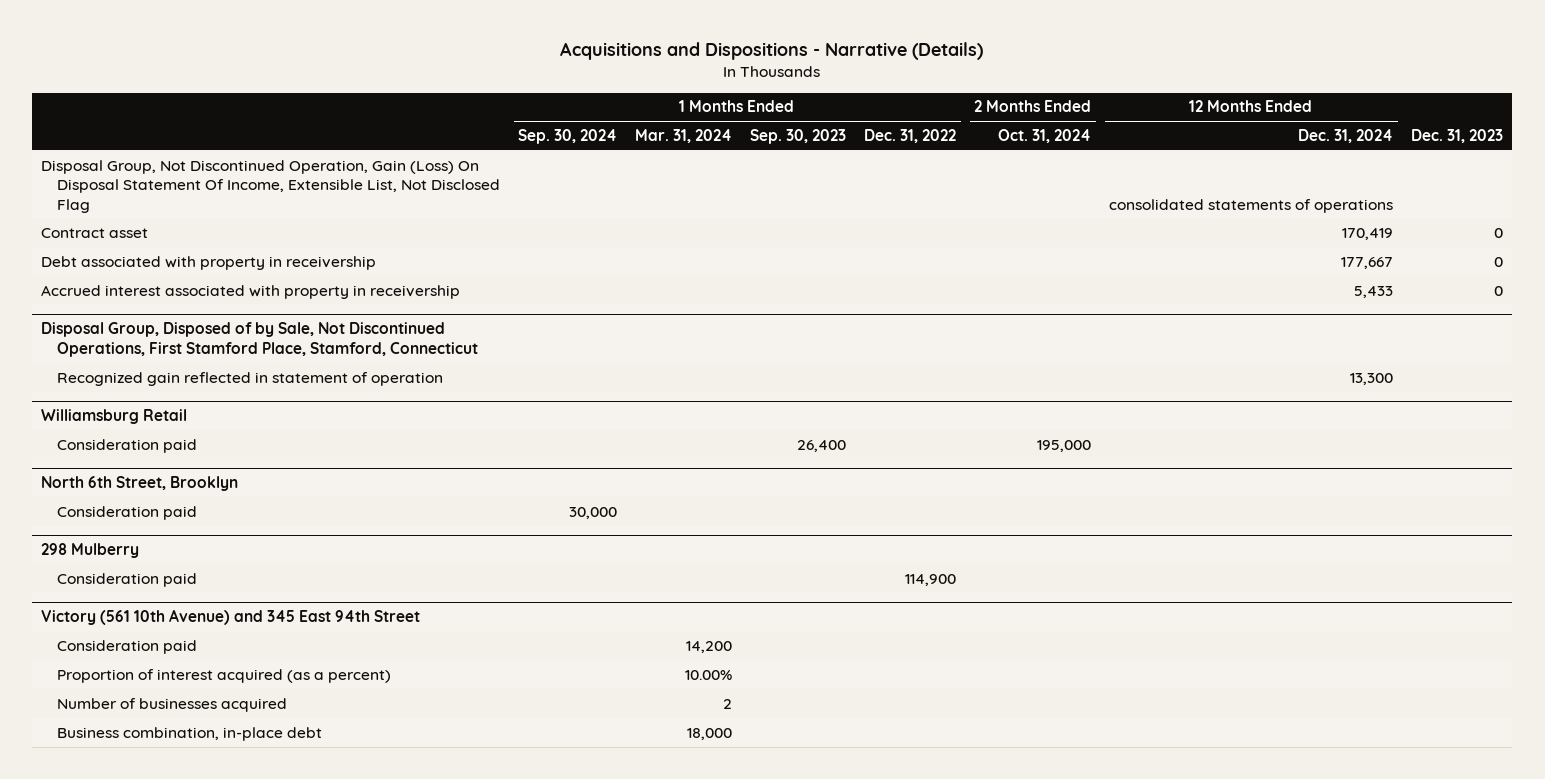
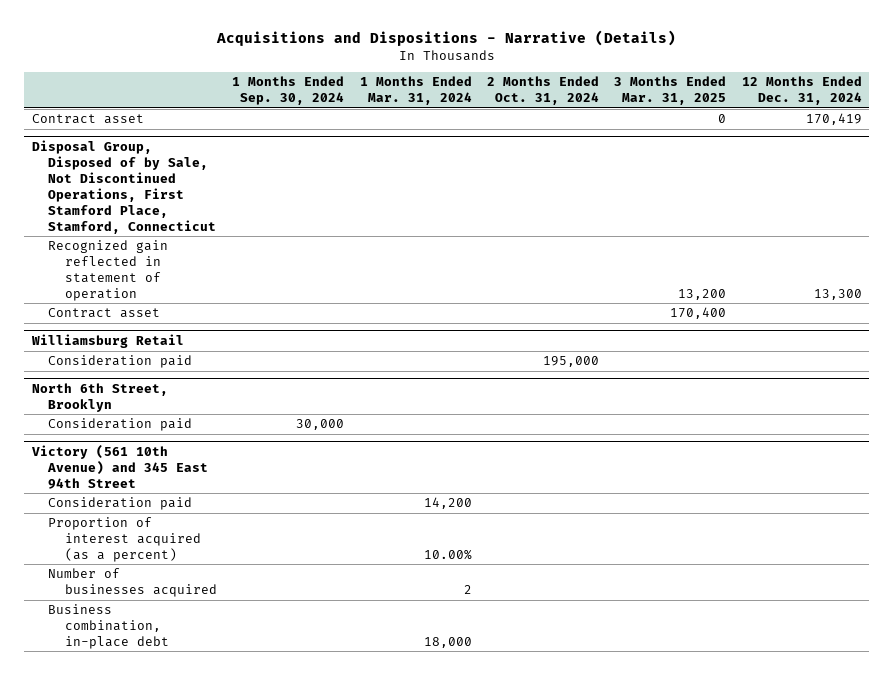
[750,128,847,144] Sep. 30, 2023 -> none
[864,128,957,143] Dec. 31, 2022 -> none
[1411,128,1504,143] Dec. 31, 2023 -> none
none -> [614,76,727,106] 3 Months Ended Mar. 31, 2025
[41,159,501,213] Disposal Group, Not Discontinued Operation, Gain (Loss) On Disposal Statement Of Income, Extensible List, Not Disclosed Flag -> none
[41,255,377,270] Debt associated with property in receivership -> none
[41,284,461,299] Accrued interest associated with property in receivership -> none
none -> [48,308,161,319] Contract asset
[41,543,140,559] 298 Mulberry -> none
[57,572,198,587] Consideration paid -> none

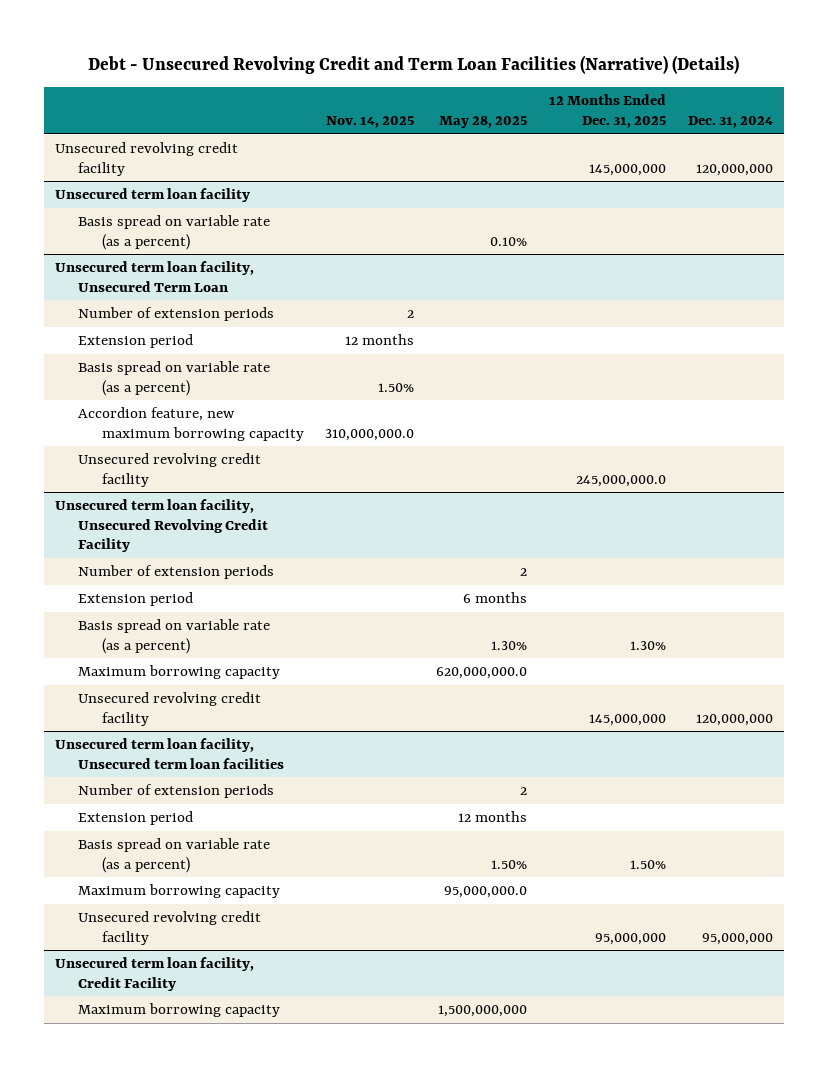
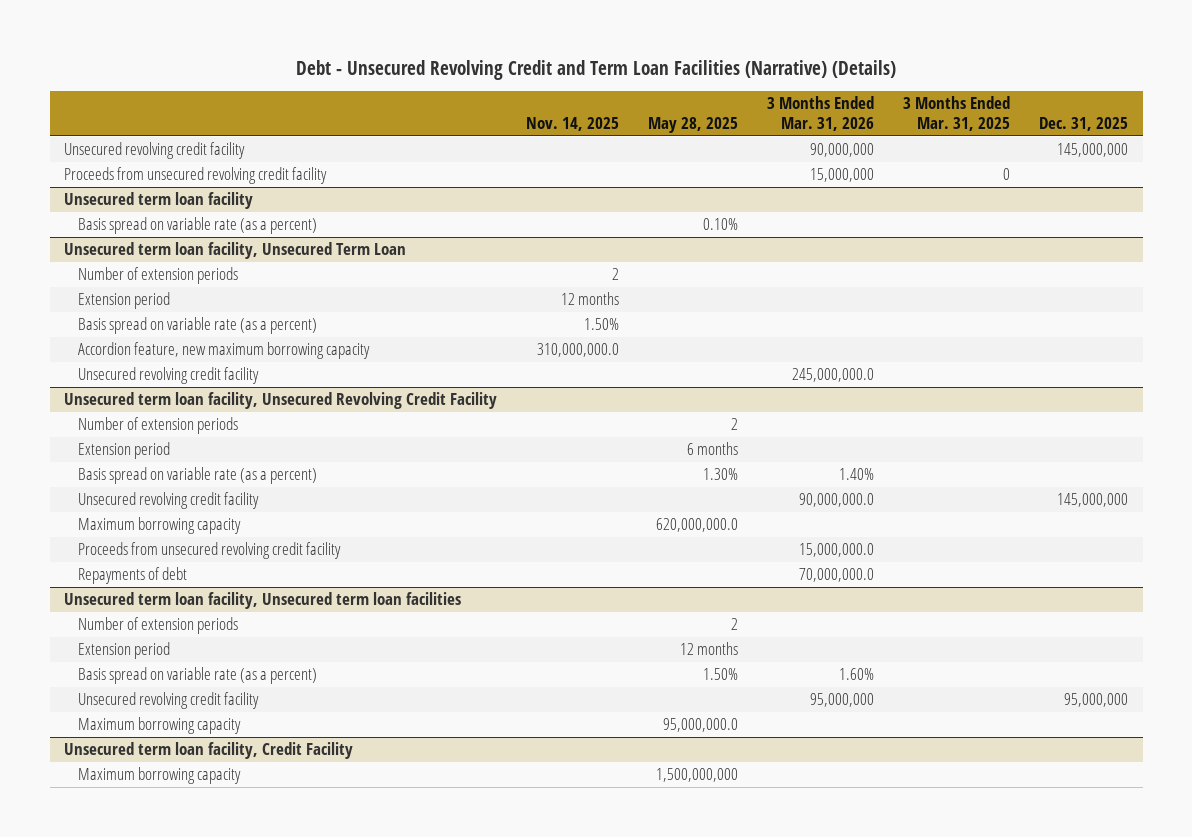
[549,94,667,129] 12 Months Ended Dec. 31, 2025 -> none
[688,116,774,129] Dec. 31, 2024 -> none
none -> [767,96,875,131] 3 Months Ended Mar. 31, 2026
none -> [903,96,1011,131] 3 Months Ended Mar. 31, 2025
none -> [1039,116,1129,131] Dec. 31, 2025
none -> [64,167,328,185] Proceeds from unsecured revolving credit facility
[78,665,281,680] Maximum borrowing capacity -> [78,517,242,535] Maximum borrowing capacity
none -> [78,542,342,560] Proceeds from unsecured revolving credit facility
none -> [78,567,188,585] Repayments of debt
[78,884,281,899] Maximum borrowing capacity -> [78,717,242,735] Maximum borrowing capacity

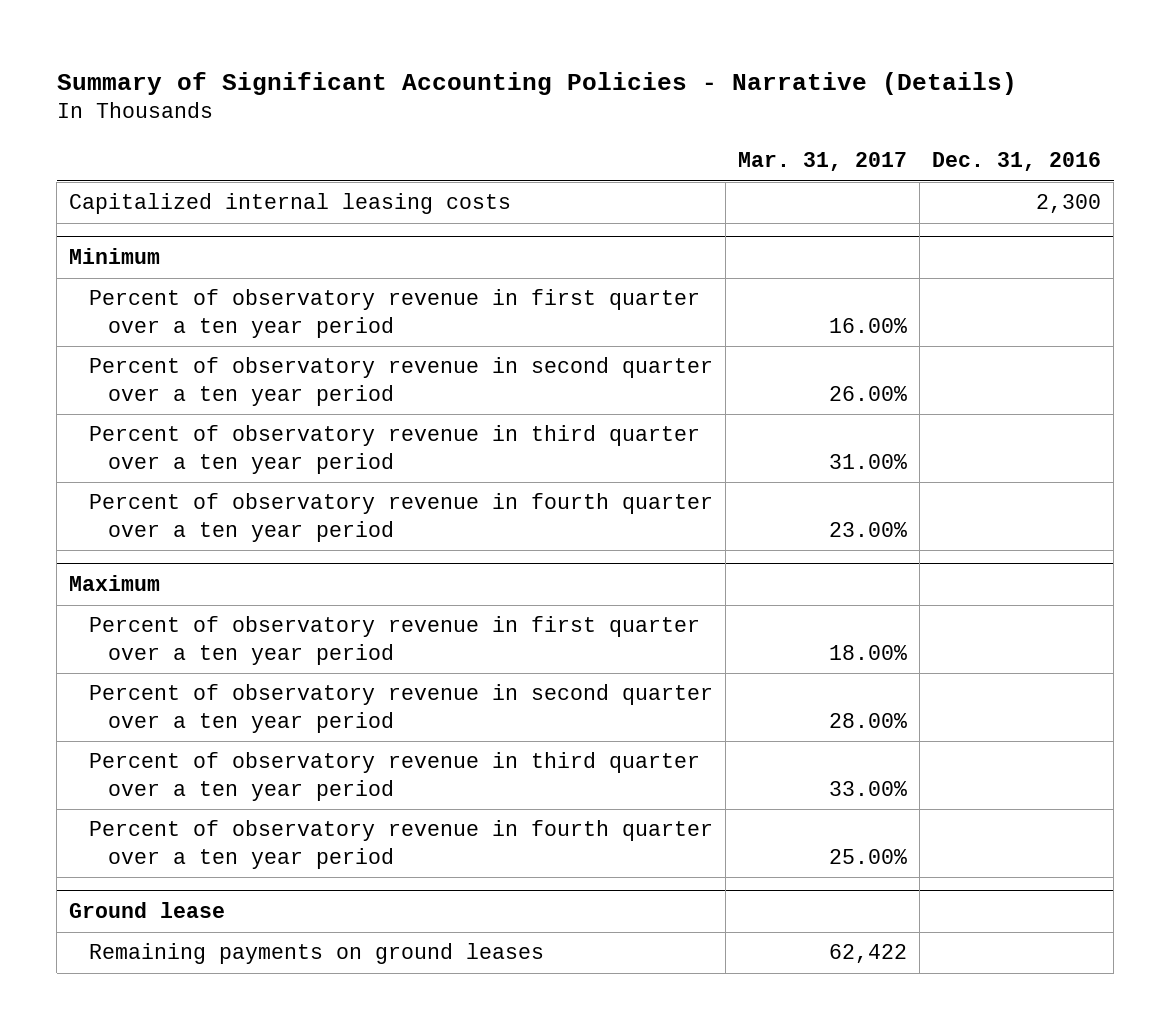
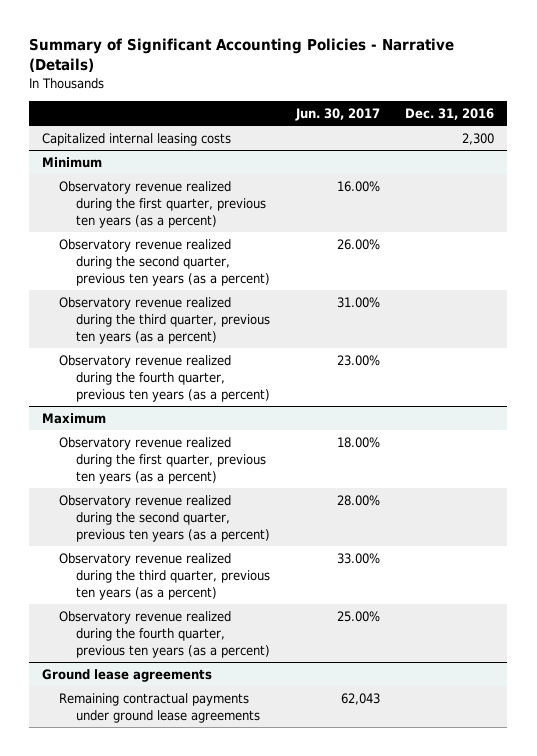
[738,152,908,172] Mar. 31, 2017 -> none
none -> [294,107,380,121] Jun. 30, 2017
[88,289,700,338] Percent of observatory revenue in first quarter over a ten year period -> [59,181,267,228] Observatory revenue realized during the first quarter, previous ten years (as a percent)
[88,357,713,406] Percent of observatory revenue in second quarter over a ten year period -> [59,239,271,286] Observatory revenue realized during the second quarter, previous ten years (as a percent)
[88,425,700,474] Percent of observatory revenue in third quarter over a ten year period -> [59,297,271,344] Observatory revenue realized during the third quarter, previous ten years (as a percent)
[88,493,713,542] Percent of observatory revenue in fourth quarter over a ten year period -> [59,355,271,402] Observatory revenue realized during the fourth quarter, previous ten years (as a percent)
[88,616,700,665] Percent of observatory revenue in first quarter over a ten year period -> [59,437,267,484] Observatory revenue realized during the first quarter, previous ten years (as a percent)
[88,684,713,733] Percent of observatory revenue in second quarter over a ten year period -> [59,495,271,542] Observatory revenue realized during the second quarter, previous ten years (as a percent)
[88,752,700,801] Percent of observatory revenue in third quarter over a ten year period -> [59,553,271,600] Observatory revenue realized during the third quarter, previous ten years (as a percent)
[88,820,713,869] Percent of observatory revenue in fourth quarter over a ten year period -> [59,611,271,658] Observatory revenue realized during the fourth quarter, previous ten years (as a percent)
[69,902,226,919] Ground lease -> [42,669,213,683] Ground lease agreements
[88,943,544,965] Remaining payments on ground leases -> [59,693,261,723] Remaining contractual payments under ground lease agreements

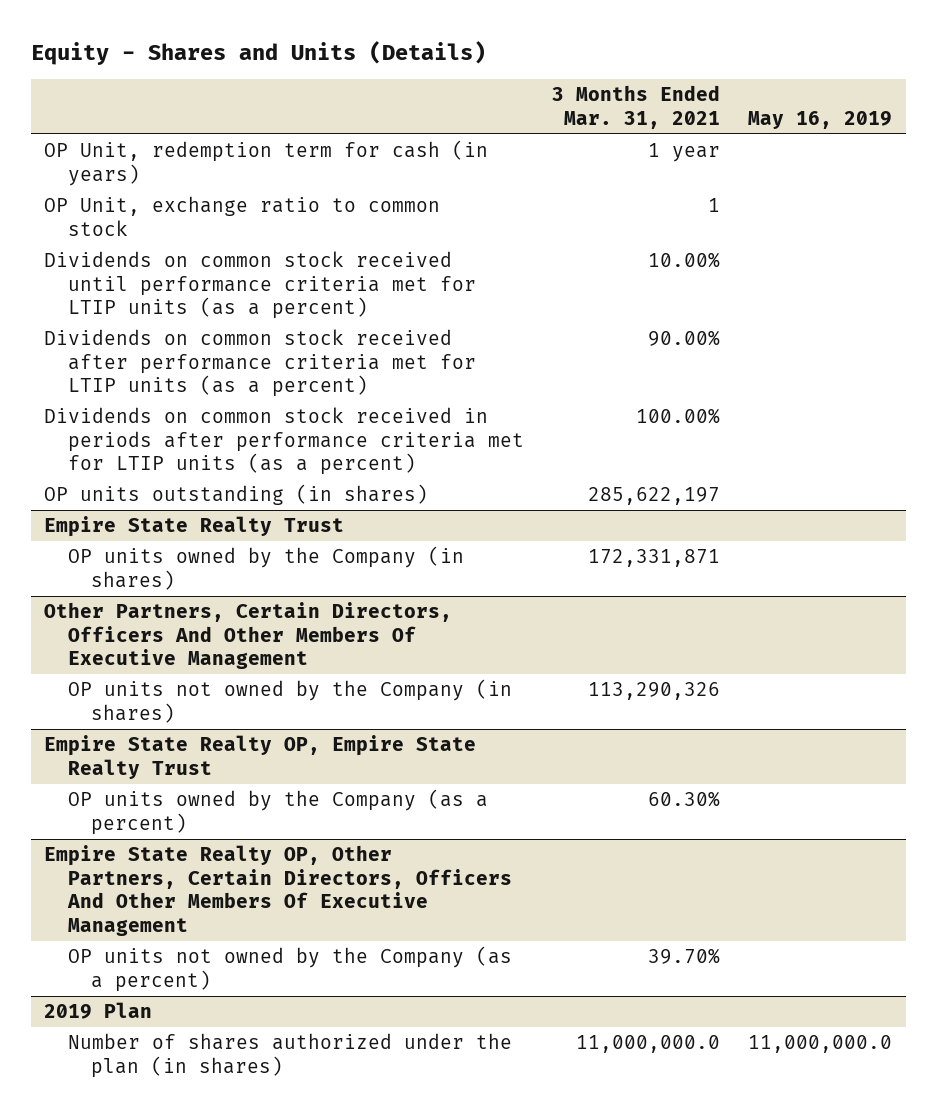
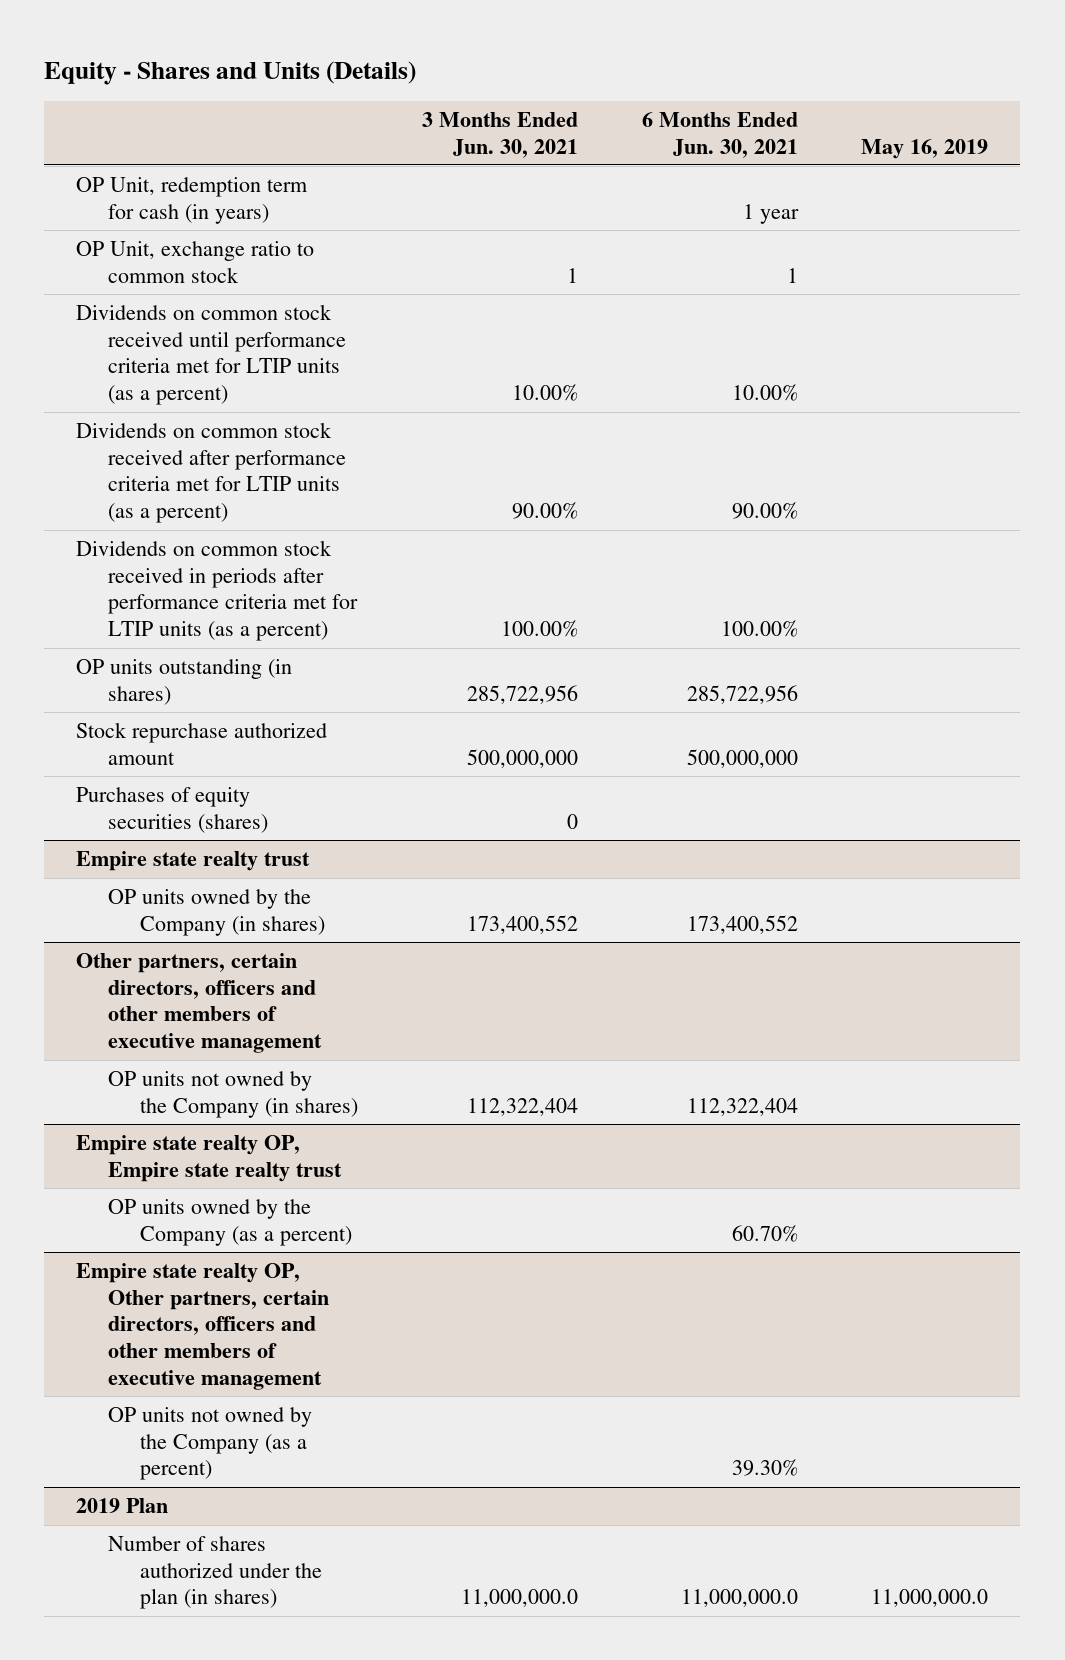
[551,84,720,129] 3 Months Ended Mar. 31, 2021 -> none
none -> [421,111,578,158] 3 Months Ended Jun. 30, 2021
none -> [641,111,798,158] 6 Months Ended Jun. 30, 2021
none -> [76,722,328,765] Stock repurchase authorized amount
none -> [76,787,269,833] Purchases of equity securities (shares)
[44,516,345,538] Empire State Realty Trust -> [76,851,311,872] Empire state realty trust
[44,602,453,670] Other Partners, Certain Directors, Officers And Other Members Of Executive Management -> [76,953,323,1054] Other partners, certain directors, officers and other members of executive management
[44,735,477,779] Empire State Realty OP, Empire State Realty Trust -> [76,1135,343,1182] Empire state realty OP, Empire state realty trust
[44,845,512,937] Empire State Realty OP, Other Partners, Certain Directors, Officers And Other Members Of Executive Management -> [76,1263,330,1390] Empire state realty OP, Other partners, certain directors, officers and other members of executive management

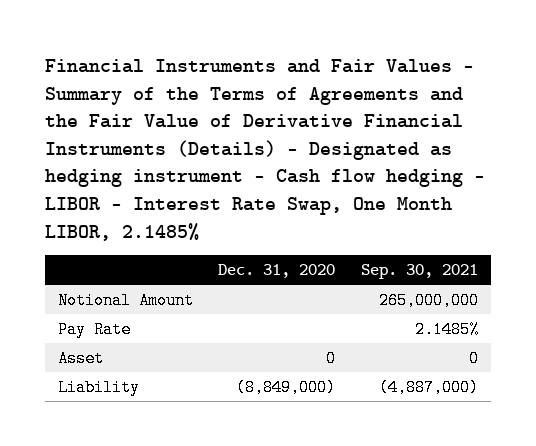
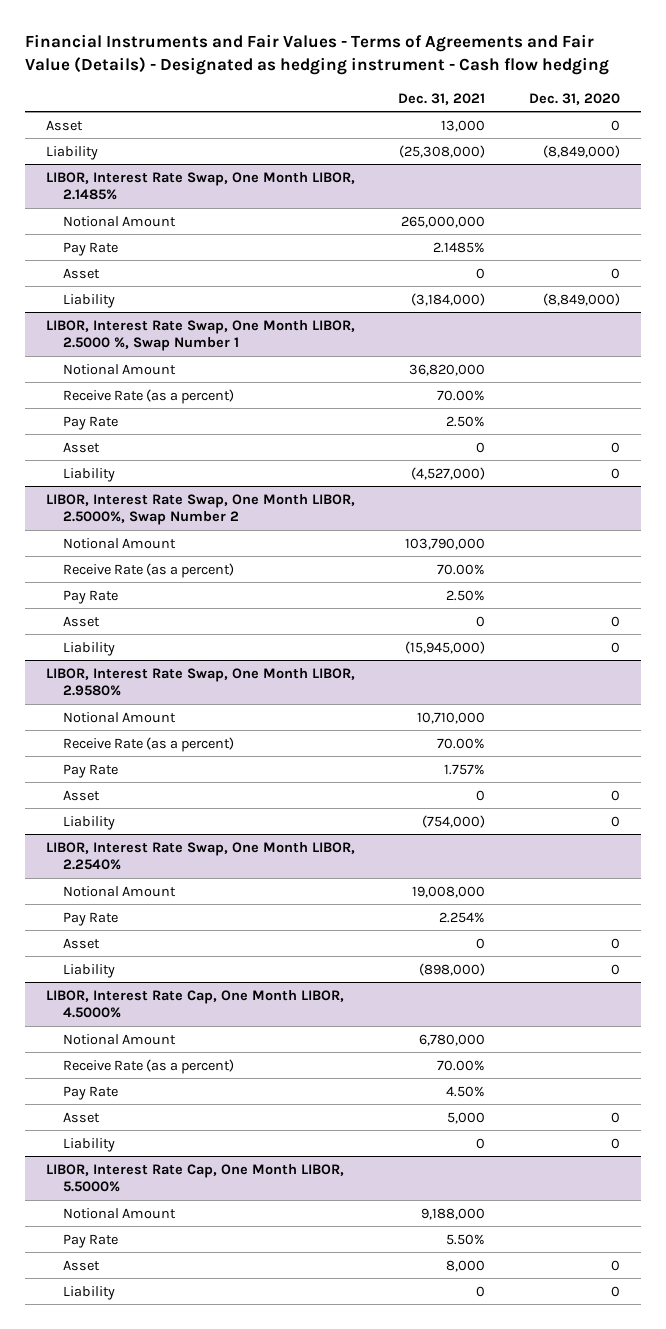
[44,59,485,241] Financial Instruments and Fair Values - Summary of the Terms of Agreements and the Fair Value of Derivative Financial Instruments (Details) - Designated as hedging instrument - Cash flow hedging - LIBOR - Interest Rate Swap, One Month LIBOR, 2.1485% -> [24,34,609,76] Financial Instruments and Fair Values - Terms of Agreements and Fair Value (Details) - Designated as hedging instrument - Cash flow hedging
[360,264,478,280] Sep. 30, 2021 -> none
none -> [398,92,486,105] Dec. 31, 2021
[57,291,194,309] Notional Amount -> none
[57,320,131,338] Pay Rate -> none
none -> [46,171,356,201] LIBOR, Interest Rate Swap, One Month LIBOR, 2.1485%
none -> [63,215,177,227] Notional Amount
none -> [63,241,119,256] Pay Rate
none -> [63,267,101,279] Asset
none -> [63,293,116,308] Liability
none -> [46,319,356,352] LIBOR, Interest Rate Swap, One Month LIBOR, 2.5000 %, Swap Number 1
none -> [63,363,177,375] Notional Amount
none -> [63,388,235,404] Receive Rate (as a percent)
none -> [63,415,119,430] Pay Rate
none -> [63,441,101,453] Asset
none -> [63,467,116,482] Liability
none -> [46,493,356,526] LIBOR, Interest Rate Swap, One Month LIBOR, 2.5000%, Swap Number 2
none -> [63,537,177,549] Notional Amount
none -> [63,562,235,578] Receive Rate (as a percent)
none -> [63,589,119,604] Pay Rate
none -> [63,615,101,627] Asset
none -> [63,641,116,656] Liability
none -> [46,667,356,697] LIBOR, Interest Rate Swap, One Month LIBOR, 2.9580%
none -> [63,711,177,723] Notional Amount
none -> [63,736,235,752] Receive Rate (as a percent)
none -> [63,763,119,778] Pay Rate
none -> [63,789,101,801] Asset
none -> [63,815,116,830] Liability
none -> [46,841,356,871] LIBOR, Interest Rate Swap, One Month LIBOR, 2.2540%
none -> [63,885,177,897] Notional Amount
none -> [63,911,119,926] Pay Rate
none -> [63,937,101,949] Asset
none -> [63,963,116,978] Liability
none -> [46,989,345,1019] LIBOR, Interest Rate Cap, One Month LIBOR, 4.5000%
none -> [63,1033,177,1045] Notional Amount
none -> [63,1058,235,1074] Receive Rate (as a percent)
none -> [63,1085,119,1100] Pay Rate
none -> [63,1111,101,1123] Asset
none -> [63,1137,116,1152] Liability
none -> [46,1163,345,1193] LIBOR, Interest Rate Cap, One Month LIBOR, 5.5000%
none -> [63,1207,177,1219] Notional Amount
none -> [63,1233,119,1248] Pay Rate
none -> [63,1259,101,1271] Asset
none -> [63,1285,116,1300] Liability

